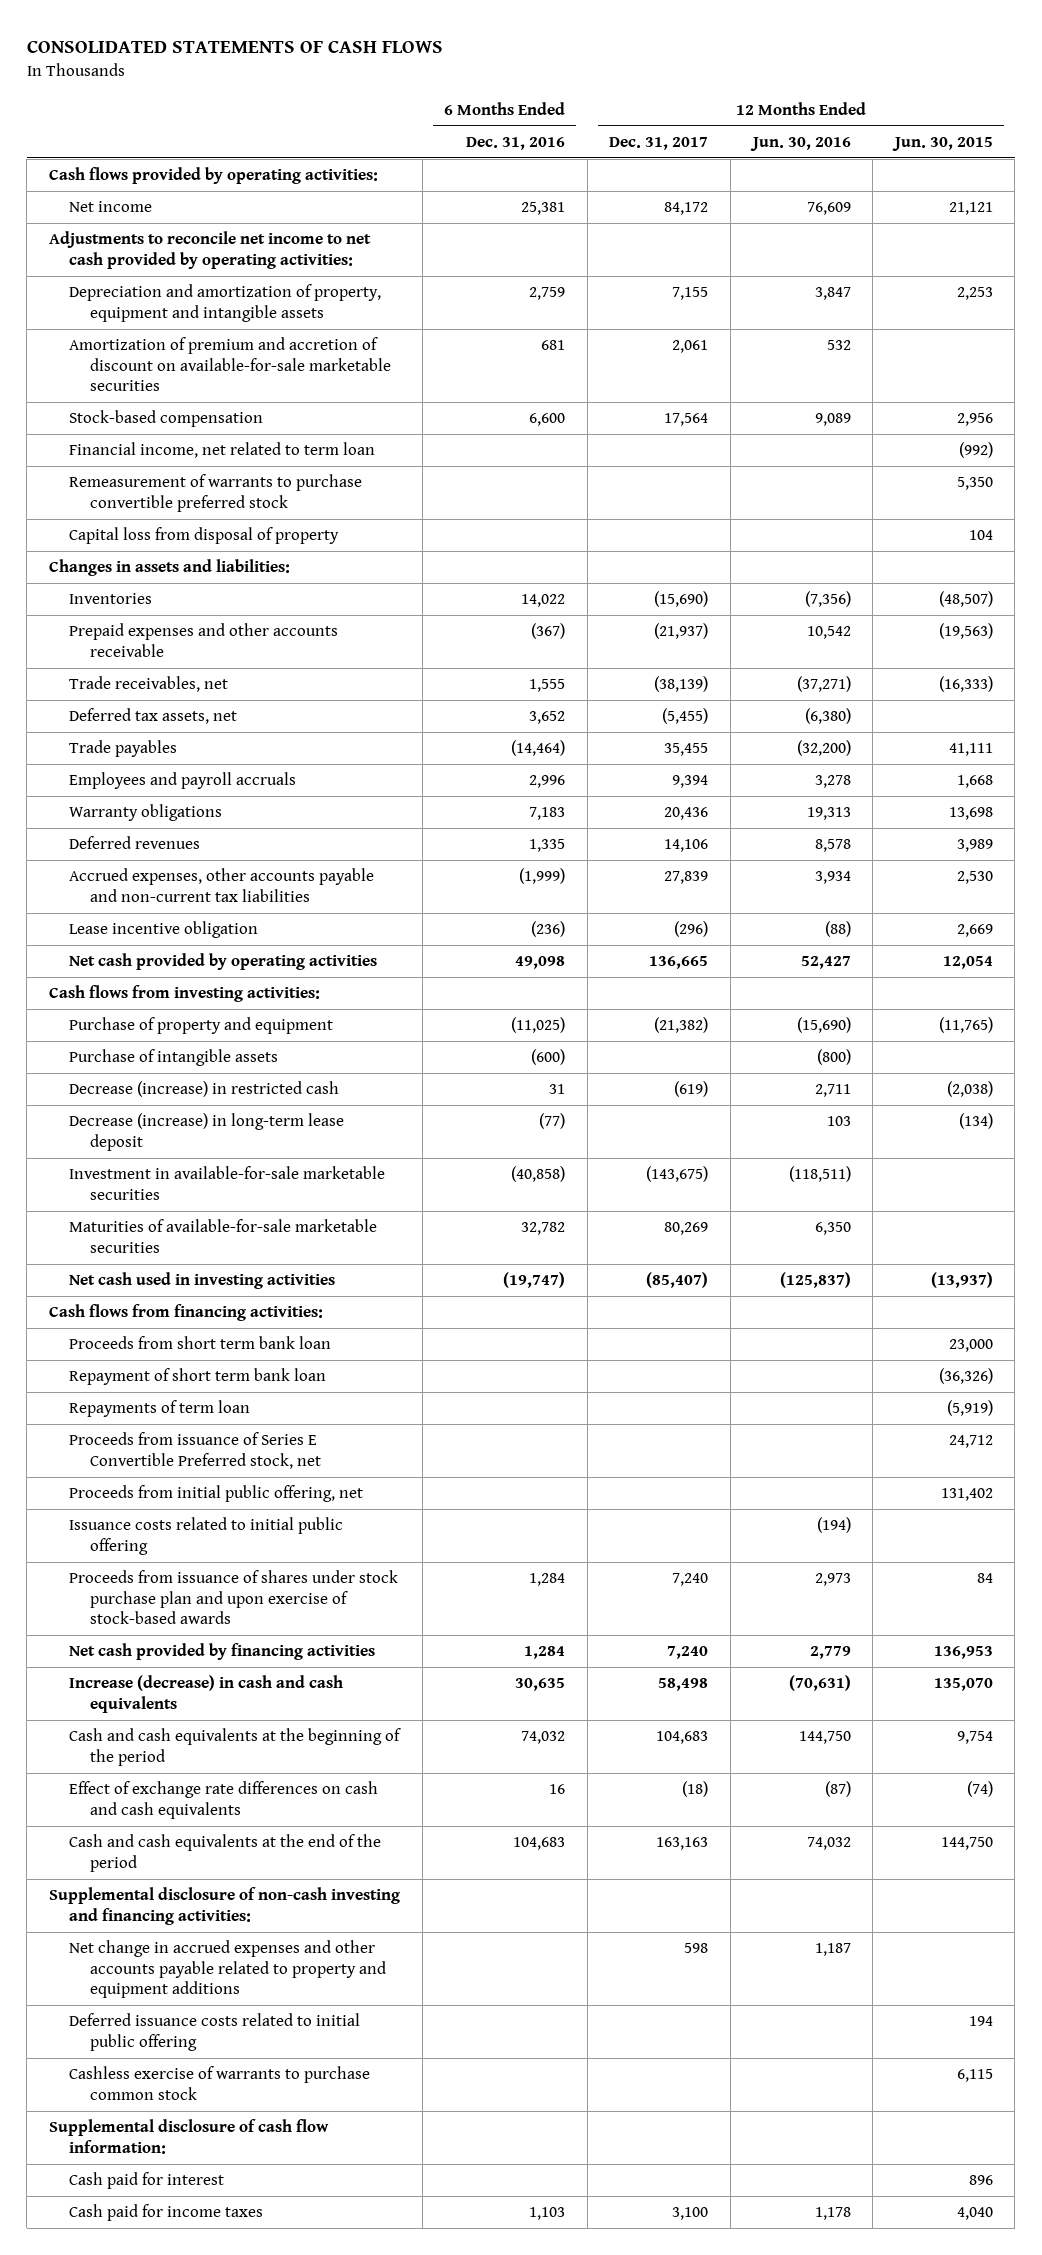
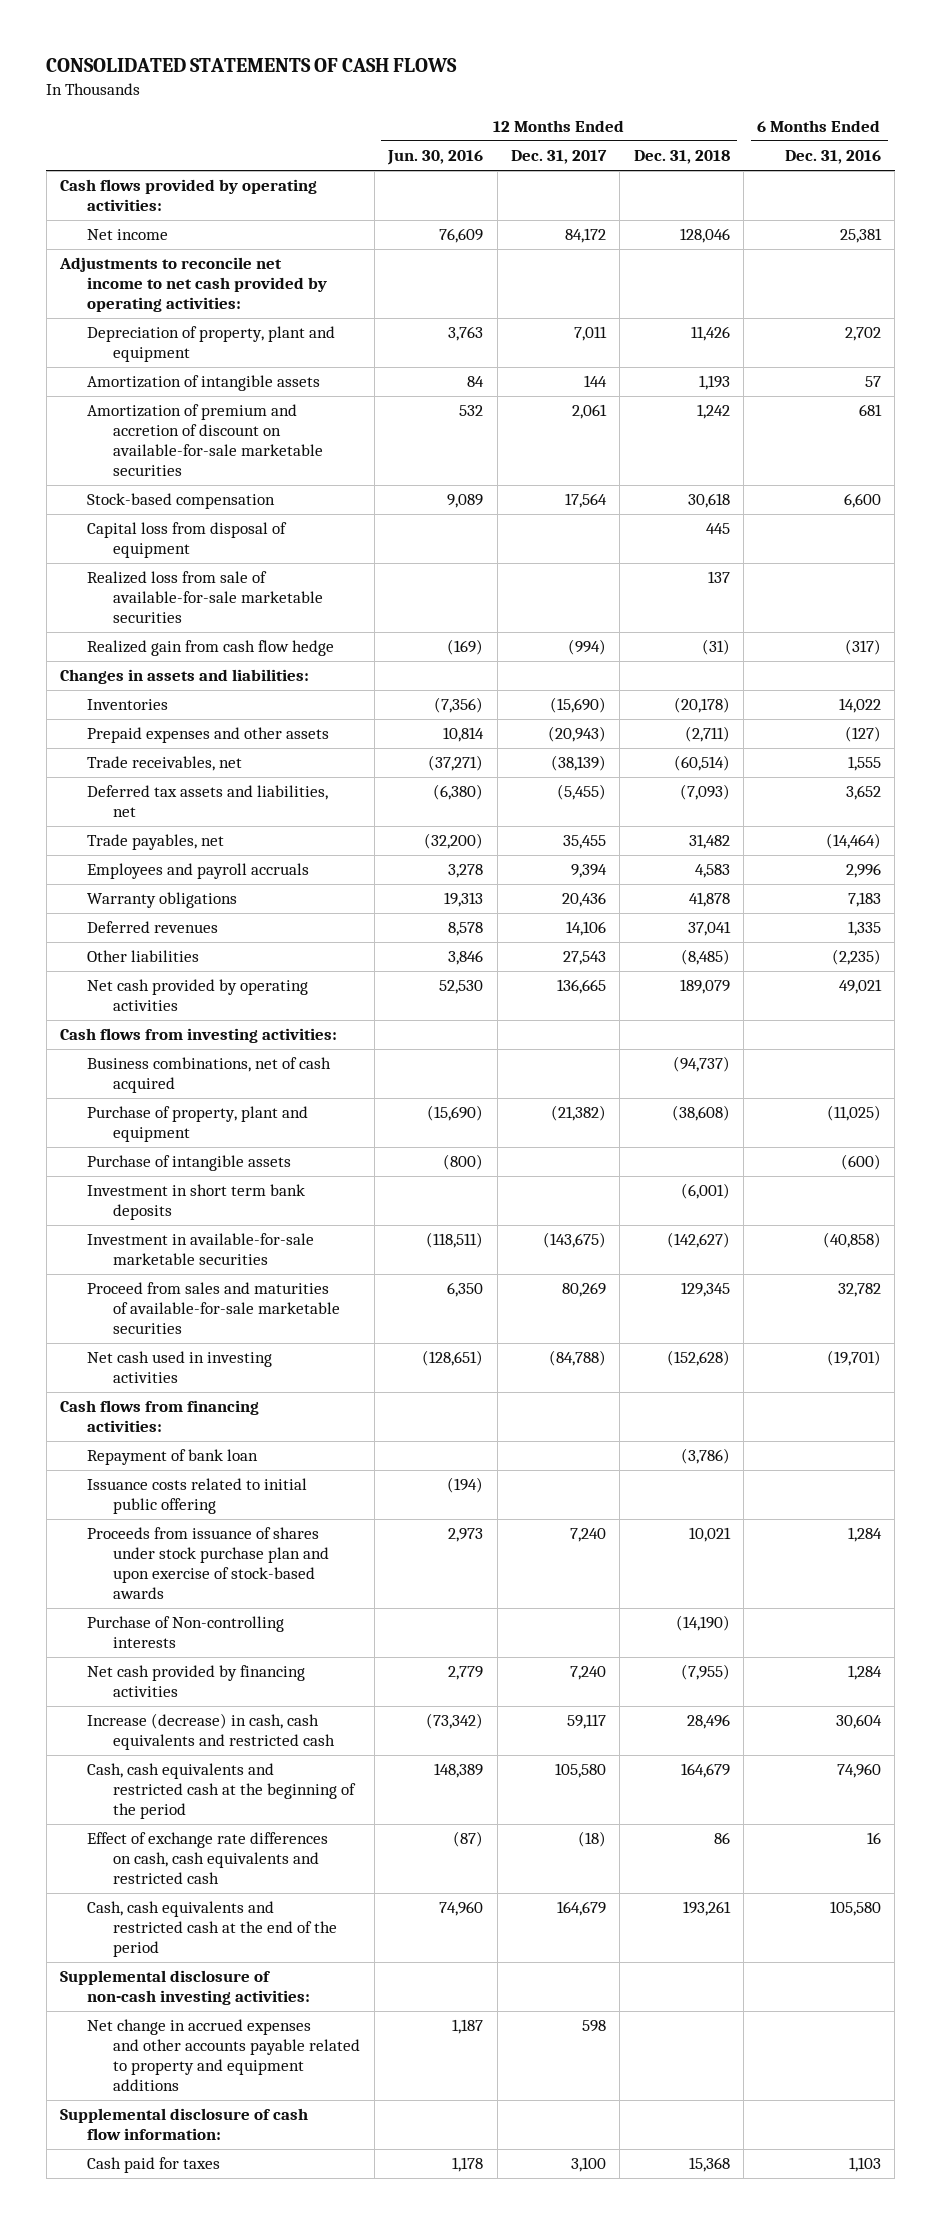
[891,137,993,152] Jun. 30, 2015 -> none
none -> [633,150,730,165] Dec. 31, 2018
[69,284,382,322] Depreciation and amortization of property, equipment and intangible assets -> [86,326,335,363] Depreciation of property, plant and equipment
[529,287,566,301] 2,759 -> [844,327,881,342] 2,702
[672,287,709,301] 7,155 -> [574,326,608,342] 7,011
[814,287,851,301] 3,847 -> [448,326,484,342] 3,763
none -> [86,375,320,392] Amortization of intangible assets
[69,442,376,459] Financial income, net related to term loan -> none
[69,474,363,512] Remeasurement of warrants to purchase convertible preferred stock -> none
[69,527,340,545] Capital loss from disposal of property -> [86,522,287,559] Capital loss from disposal of equipment
none -> [86,571,324,624] Realized loss from sale of available-for-sale marketable securities
none -> [86,640,334,657] Realized gain from cash flow hedge
[69,623,339,657] Prepaid expenses and other accounts receivable -> [86,727,329,744] Prepaid expenses and other assets
[531,623,566,640] (367) -> [844,726,881,743] (127)
[654,623,709,640] (21,937) -> [548,726,607,743] (20,943)
[806,626,851,640] 10,542 -> [443,727,485,743] 10,814
[69,708,238,725] Deferred tax assets, net -> [86,785,328,818] Deferred tax assets and liabilities, net
[69,740,178,758] Trade payables -> [86,834,224,851] Trade payables, net
[69,868,375,902] Accrued expenses, other accounts payable and non-current tax liabilities -> none
[69,921,259,939] Lease incentive obligation -> none
none -> [86,950,199,963] Other liabilities
[515,956,566,970] 49,098 -> [838,979,882,995] 49,021
[800,956,851,970] 52,427 -> [439,980,484,995] 52,530
none -> [86,1057,331,1094] Business combinations, net of cash acquired
[69,1017,334,1035] Purchase of property and equipment -> [86,1106,308,1143] Purchase of property, plant and equipment
[69,1081,340,1098] Decrease (increase) in restricted cash -> none
[69,1113,345,1151] Decrease (increase) in long-term lease deposit -> none
none -> [86,1184,305,1221] Investment in short term bank deposits
[69,1219,378,1253] Maturities of available-for-sale marketable securities -> [86,1282,341,1335] Proceed from sales and maturities of available-for-sale marketable securities
[503,1272,566,1289] (19,747) -> [826,1350,881,1367] (19,701)
[646,1272,709,1289] (85,407) -> [549,1350,607,1367] (84,788)
[779,1272,851,1289] (125,837) -> [422,1350,484,1367] (128,651)
[69,1336,332,1350] Proceeds from short term bank loan -> none
[69,1400,251,1418] Repayments of term loan -> none
[69,1432,321,1469] Proceeds from issuance of Series E Convertible Preferred stock, net -> none
[69,1485,364,1503] Proceeds from initial public offering, net -> none
[69,1368,327,1386] Repayment of short term bank loan -> [86,1449,258,1466] Repayment of bank loan
none -> [86,1616,284,1649] Purchase of Non-controlling interests
[69,1675,344,1713] Increase (decrease) in cash and cash equivalents -> [86,1713,336,1751] Increase (decrease) in cash, cash equivalents and restricted cash
[515,1678,566,1692] 30,635 -> [835,1714,882,1730] 30,604
[658,1678,709,1692] 58,498 -> [567,1714,607,1730] 59,117
[788,1675,851,1692] (70,631) -> [426,1713,484,1730] (73,342)
[69,1728,402,1766] Cash and cash equivalents at the beginning of the period -> [86,1763,357,1820] Cash, cash equivalents and restricted cash at the beginning of the period
[521,1731,566,1745] 74,032 -> [836,1763,881,1779] 74,960
[656,1731,709,1745] 104,683 -> [555,1763,607,1779] 105,580
[798,1731,851,1745] 144,750 -> [434,1763,484,1779] 148,389
[69,1781,379,1819] Effect of exchange rate differences on cash and cash equivalents -> [86,1832,328,1885] Effect of exchange rate differences on cash, cash equivalents and restricted cash
[69,1834,382,1872] Cash and cash equivalents at the end of the period -> [86,1901,338,1958] Cash, cash equivalents and restricted cash at the end of the period
[513,1837,566,1851] 104,683 -> [829,1901,881,1917] 105,580
[656,1837,709,1851] 163,163 -> [557,1901,607,1917] 164,679
[806,1837,851,1851] 74,032 -> [439,1901,484,1917] 74,960
[48,1887,400,1925] Supplemental disclosure of non-cash investing and financing activities: -> [60,1970,310,2006] Supplemental disclosure of non-cash investing activities:
[69,2013,361,2051] Deferred issuance costs related to initial public offering -> none
[69,2066,371,2100] Cashless exercise of warrants to purchase common stock -> none
[69,2172,225,2190] Cash paid for interest -> none
[69,2204,264,2222] Cash paid for income taxes -> [86,2157,220,2174] Cash paid for taxes

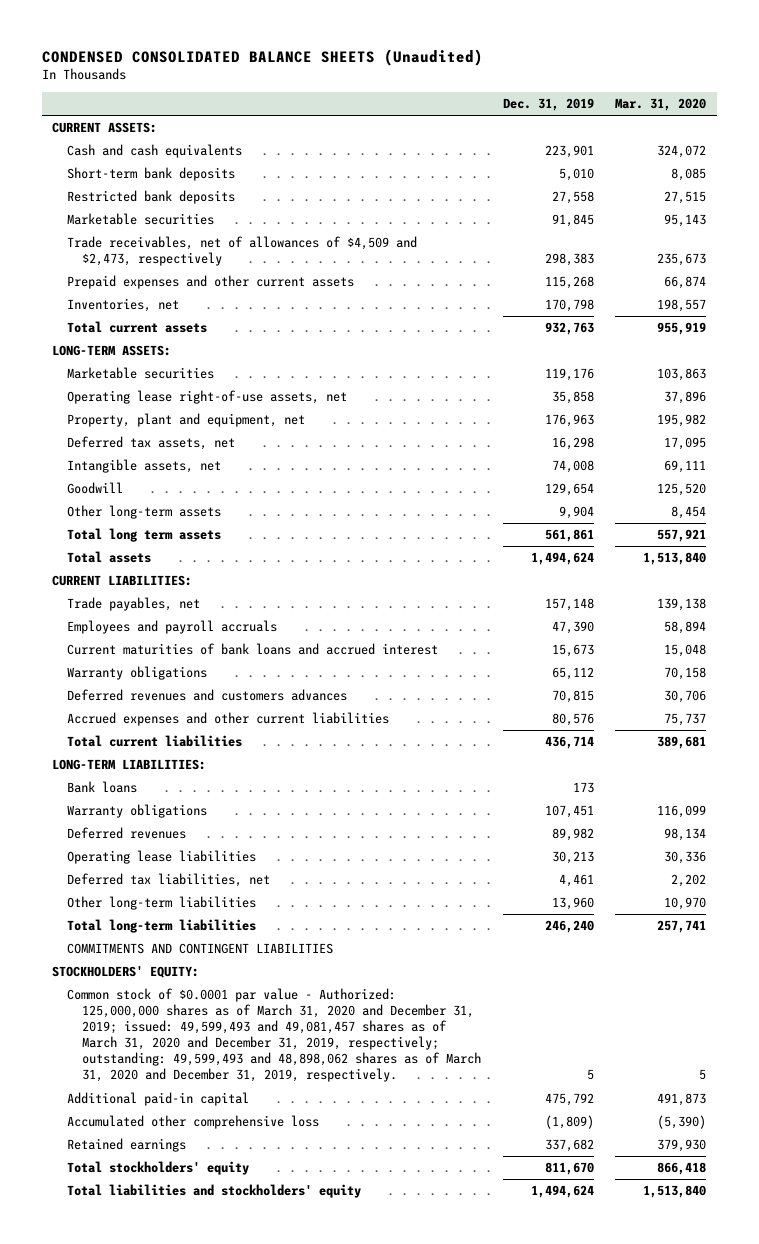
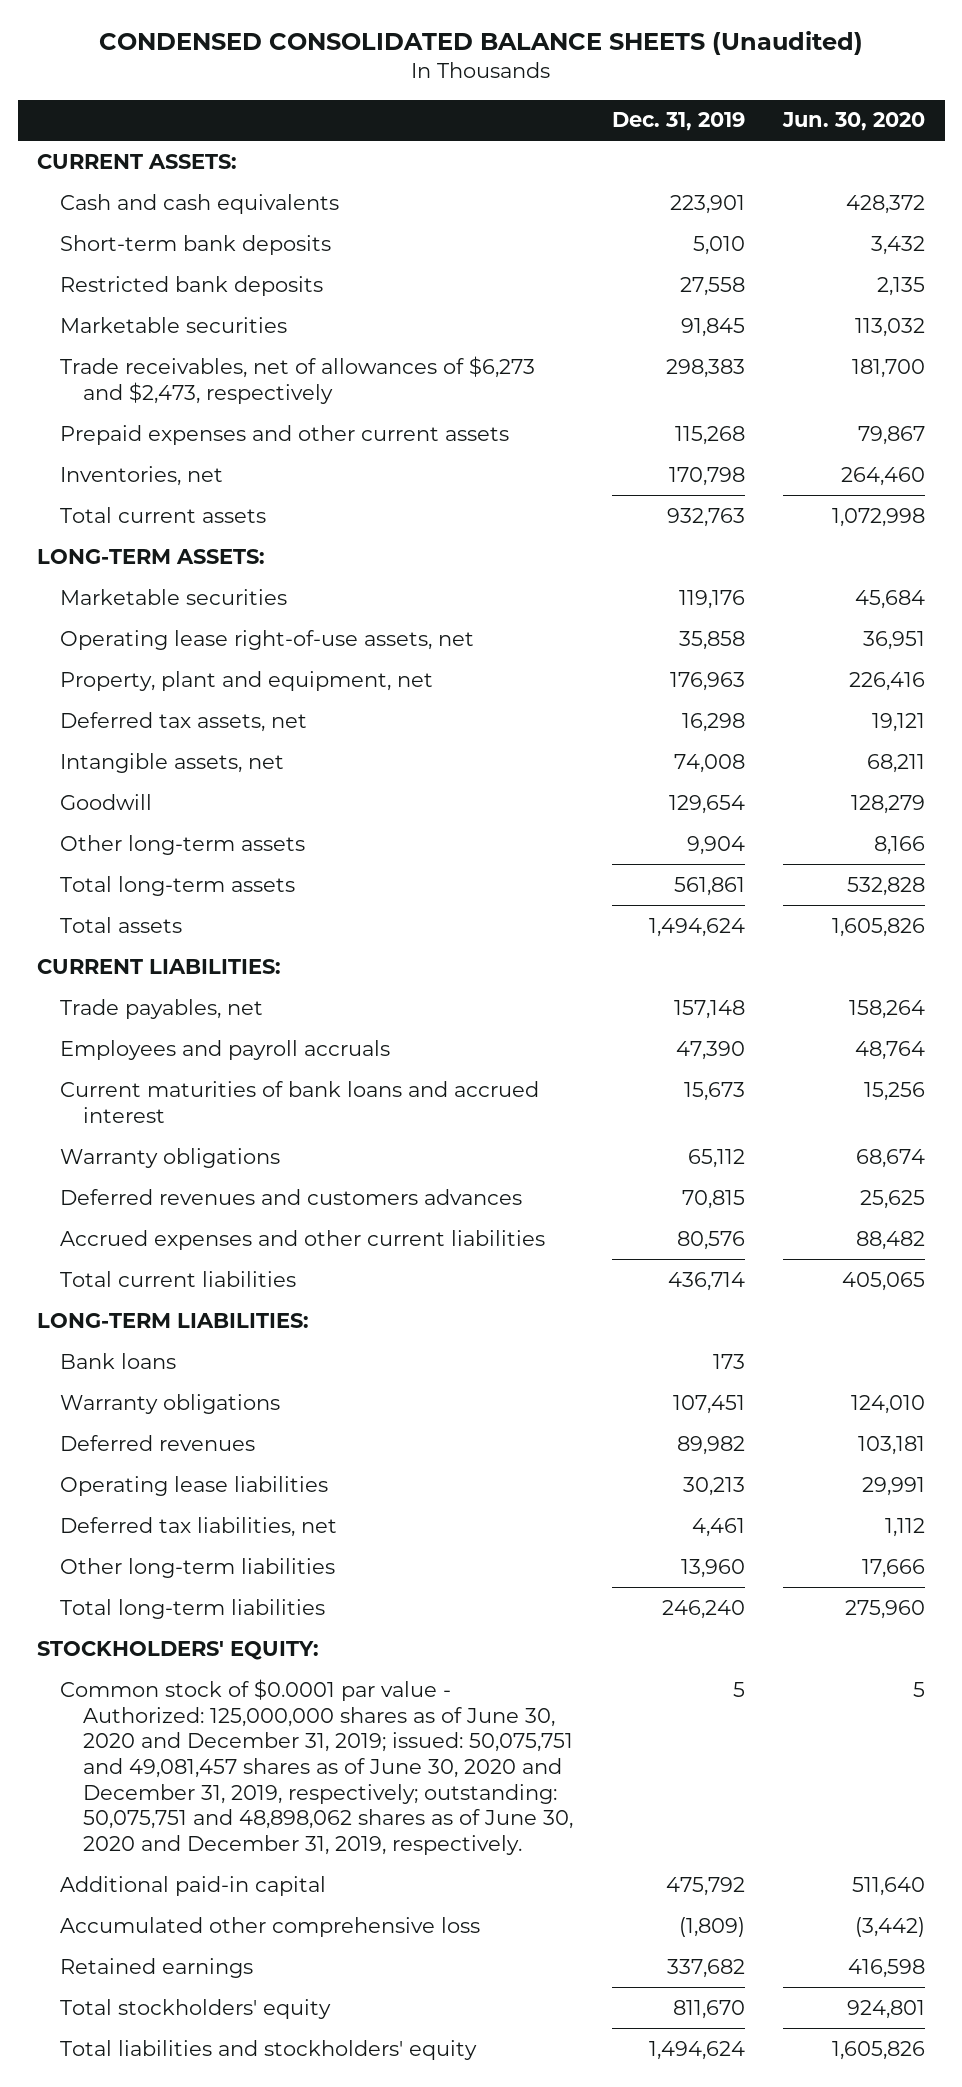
[615,97,707,111] Mar. 31, 2020 -> none
none -> [782,112,926,132] Jun. 30, 2020
[67,236,418,267] Trade receivables, net of allowances of $4,509 and $2,473, respectively -> [59,355,535,404] Trade receivables, net of allowances of $6,273 and $2,473, respectively
[67,528,222,543] Total long term assets -> [59,875,295,896] Total long-term assets
[67,943,334,955] COMMITMENTS AND CONTINGENT LIABILITIES -> none
[67,988,482,1083] Common stock of $0.0001 par value - Authorized: 125,000,000 shares as of March 31, 2020 and December 31, 2019; issued: 49,599,493 and 49,081,457 shares as of March 31, 2020 and December 31, 2019, respectively; outstanding: 49,599,493 and 48,898,062 shares as of March 31, 2020 and December 31, 2019, respectively. -> [59,1678,573,1856] Common stock of $0.0001 par value - Authorized: 125,000,000 shares as of June 30, 2020 and December 31, 2019; issued: 50,075,751 and 49,081,457 shares as of June 30, 2020 and December 31, 2019, respectively; outstanding: 50,075,751 and 48,898,062 shares as of June 30, 2020 and December 31, 2019, respectively.

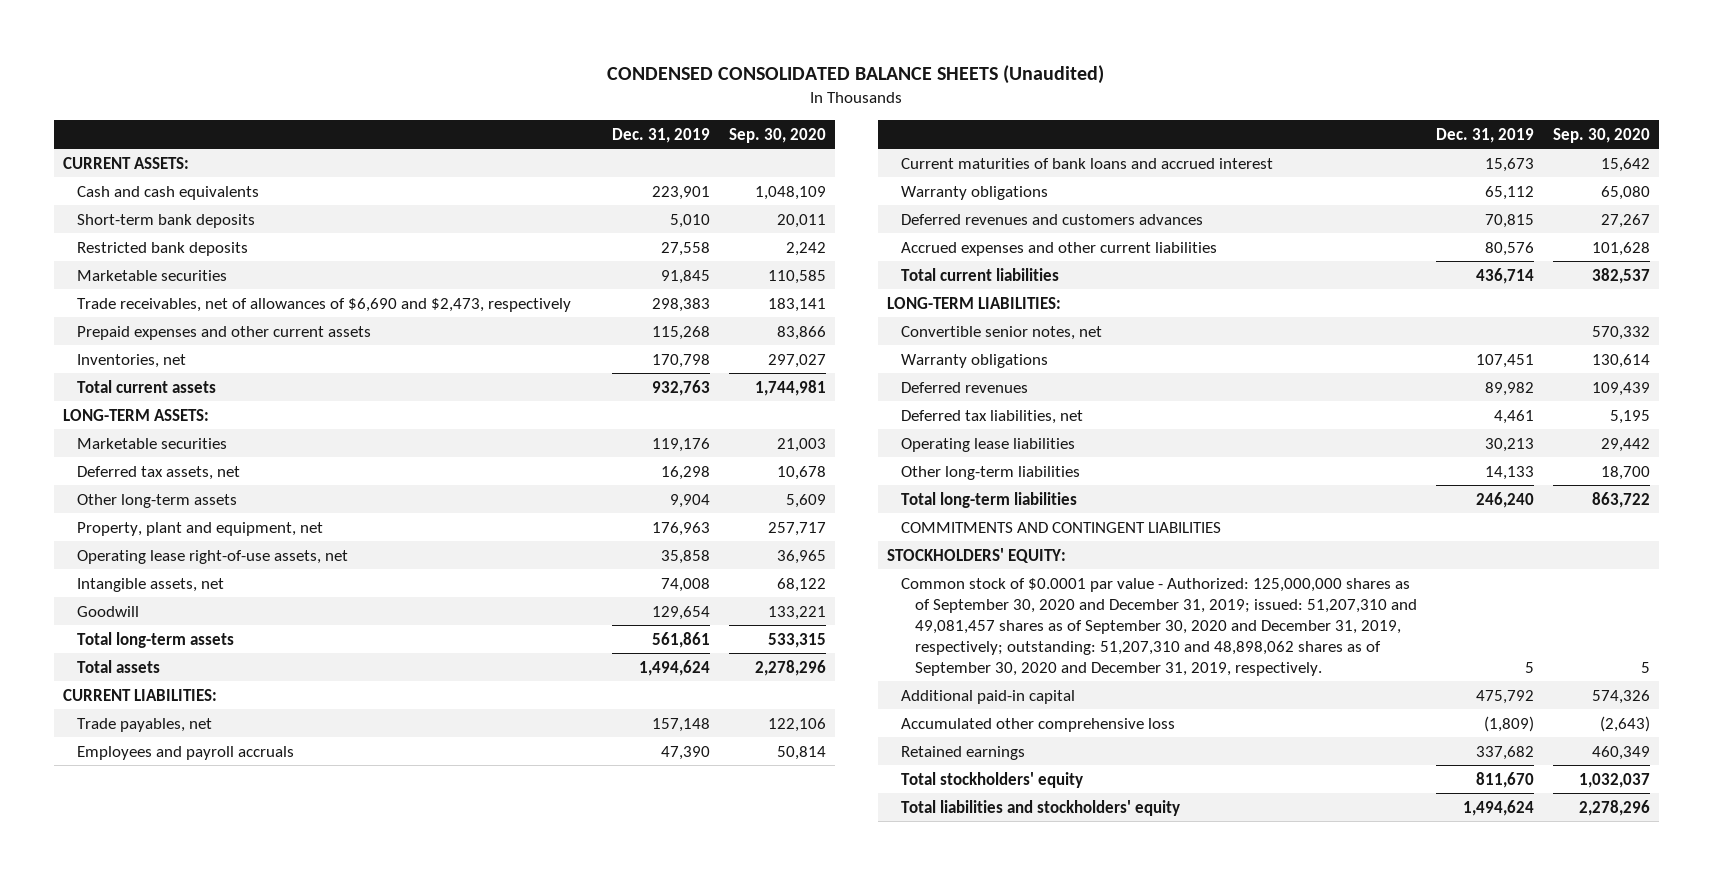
[782,112,926,132] Jun. 30, 2020 -> none
none -> [728,127,826,143] Sep. 30, 2020
[59,355,535,404] Trade receivables, net of allowances of $6,273 and $2,473, respectively -> [77,297,572,312] Trade receivables, net of allowances of $6,690 and $2,473, respectively
[59,834,305,855] Other long-term assets -> [77,493,238,508] Other long-term assets
[59,670,433,691] Property, plant and equipment, net -> [77,521,324,536] Property, plant and equipment, net
[59,629,474,650] Operating lease right-of-use assets, net -> [77,549,349,564] Operating lease right-of-use assets, net
[59,1352,176,1369] Bank loans -> none
none -> [901,325,1103,340] Convertible senior notes, net
[59,1475,328,1496] Operating lease liabilities -> [901,437,1076,452] Operating lease liabilities
[680,1558,745,1578] 13,960 -> [1485,465,1535,480] 14,133
none -> [901,521,1222,533] COMMITMENTS AND CONTINGENT LIABILITIES
[59,1678,573,1856] Common stock of $0.0001 par value - Authorized: 125,000,000 shares as of June 30, 2020 and December 31, 2019; issued: 50,075,751 and 49,081,457 shares as of June 30, 2020 and December 31, 2019, respectively; outstanding: 50,075,751 and 48,898,062 shares as of June 30, 2020 and December 31, 2019, respectively. -> [901,577,1418,676] Common stock of $0.0001 par value - Authorized: 125,000,000 shares as of September 30, 2020 and December 31, 2019; issued: 51,207,310 and 49,081,457 shares as of September 30, 2020 and December 31, 2019, respectively; outstanding: 51,207,310 and 48,898,062 shares as of September 30, 2020 and December 31, 2019, respectively.

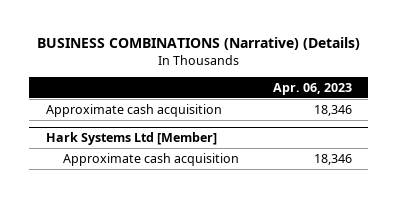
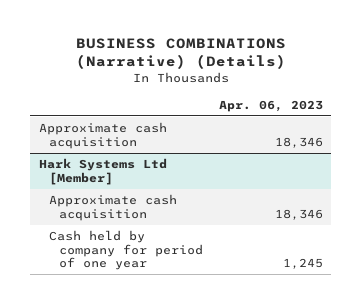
none -> [48,230,203,271] Cash held by company for period of one year

